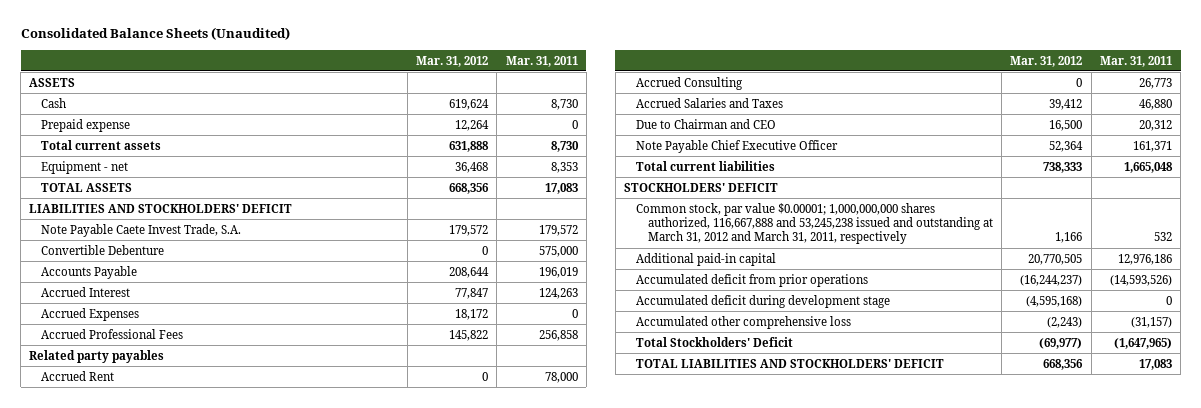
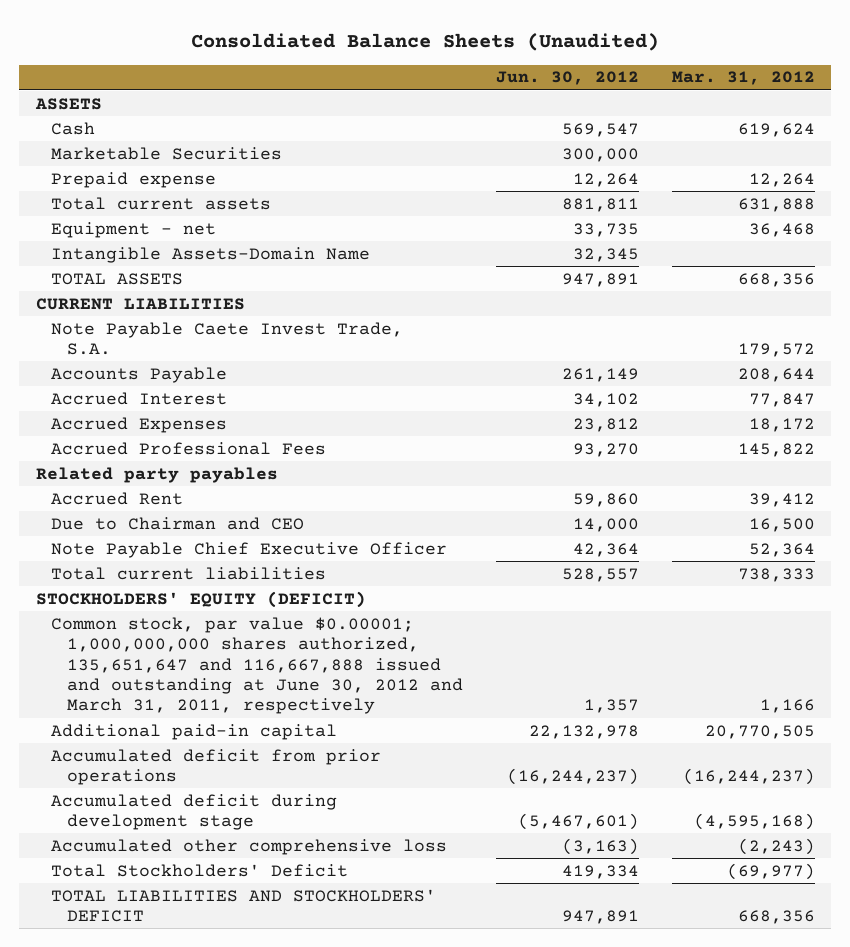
[20,27,290,41] Consolidated Balance Sheets (Unaudited) -> [191,32,660,51] Consoldiated Balance Sheets (Unaudited)
[505,55,578,67] Mar. 31, 2011 -> none
none -> [495,71,639,86] Jun. 30, 2012
none -> [51,146,283,160] Marketable Securities
none -> [51,246,371,263] Intangible Assets-Domain Name
[29,203,293,213] LIABILITIES AND STOCKHOLDERS' DEFICIT -> [35,297,245,310] CURRENT LIABILITIES
[41,244,165,255] Convertible Debenture -> none
[635,76,743,90] Accrued Consulting -> none
[635,97,783,108] Accrued Salaries and Taxes -> none
[481,371,488,381] 0 -> [748,492,815,507] 39,412
[623,182,778,192] STOCKHOLDERS' DEFICIT -> [35,590,366,608] STOCKHOLDERS' EQUITY (DEFICIT)
[635,202,993,245] Common stock, par value $0.00001; 1,000,000,000 shares authorized, 116,667,888 and 53,245,238 issued and outstanding at March 31, 2012 and March 31, 2011, respectively -> [51,616,464,715] Common stock, par value $0.00001; 1,000,000,000 shares authorized, 135,651,647 and 116,667,888 issued and outstanding at June 30, 2012 and March 31, 2011, respectively

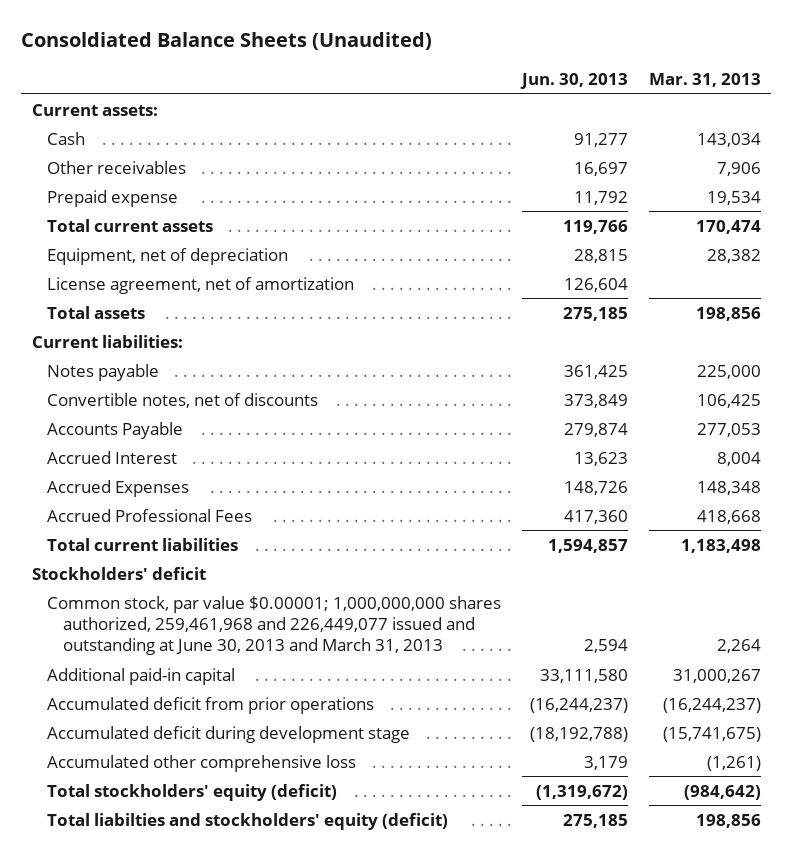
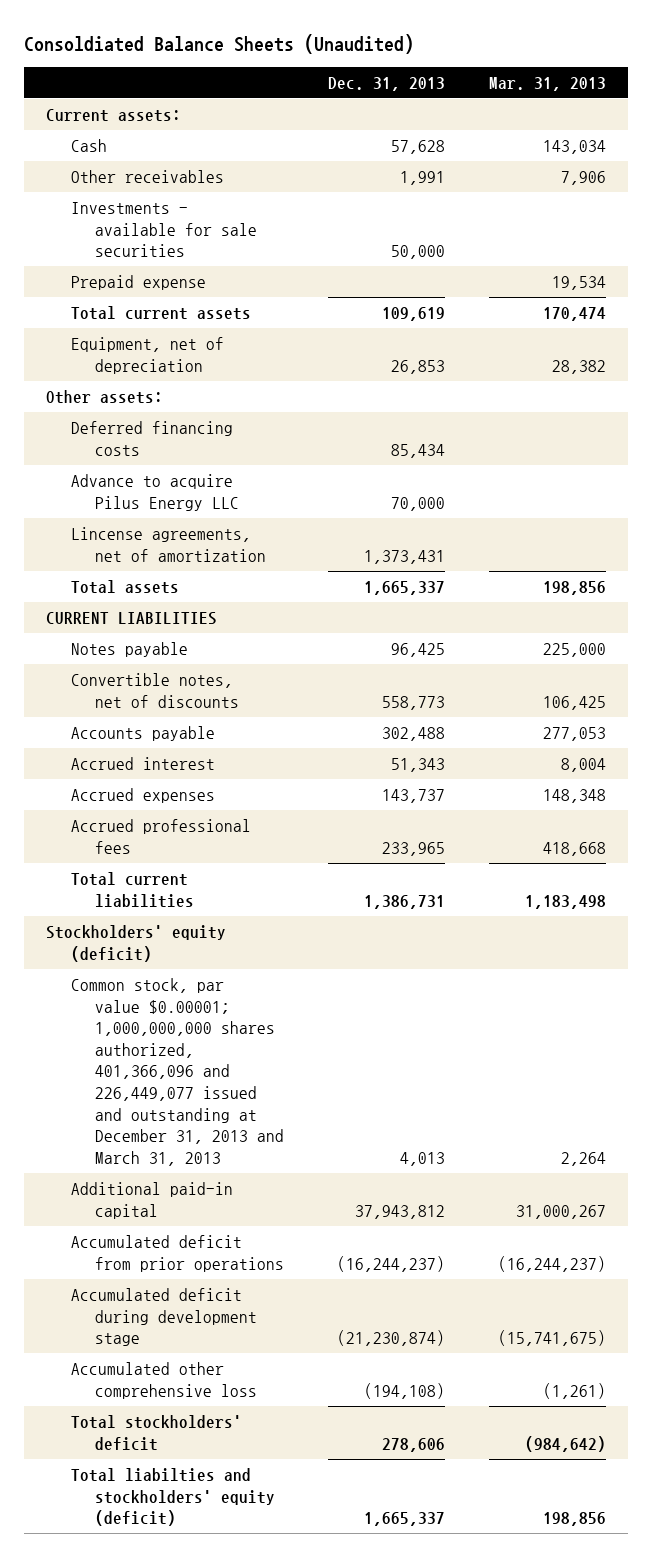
[520,72,629,89] Jun. 30, 2013 -> none
none -> [328,76,446,91] Dec. 31, 2013
none -> [70,201,258,258] Investments - available for sale securities
none -> [45,389,163,404] Other assets:
none -> [70,420,233,456] Deferred financing costs
none -> [70,473,240,511] Advance to acquire Pilus Energy LLC
[47,276,355,294] License agreement, net of amortization -> [70,526,267,562] Lincense agreements, net of amortization
[31,334,183,348] Current liabilities: -> [45,611,217,625] CURRENT LIABILITIES
[47,421,184,439] Accounts Payable -> [70,725,215,741] Accounts payable
[47,450,178,464] Accrued Interest -> [70,756,215,770] Accrued interest
[47,479,190,497] Accrued Expenses -> [70,787,215,803] Accrued expenses
[47,508,253,522] Accrued Professional Fees -> [70,818,251,854] Accrued professional fees
[31,566,206,580] Stockholders' deficit -> [45,924,226,962] Stockholders' equity (deficit)
[47,595,502,656] Common stock, par value $0.00001; 1,000,000,000 shares authorized, 259,461,968 and 226,449,077 issued and outstanding at June 30, 2013 and March 31, 2013 -> [70,977,285,1166] Common stock, par value $0.00001; 1,000,000,000 shares authorized, 401,366,096 and 226,449,077 issued and outstanding at December 31, 2013 and March 31, 2013
[47,783,338,801] Total stockholders' equity (deficit) -> [70,1414,242,1451] Total stockholders' deficit

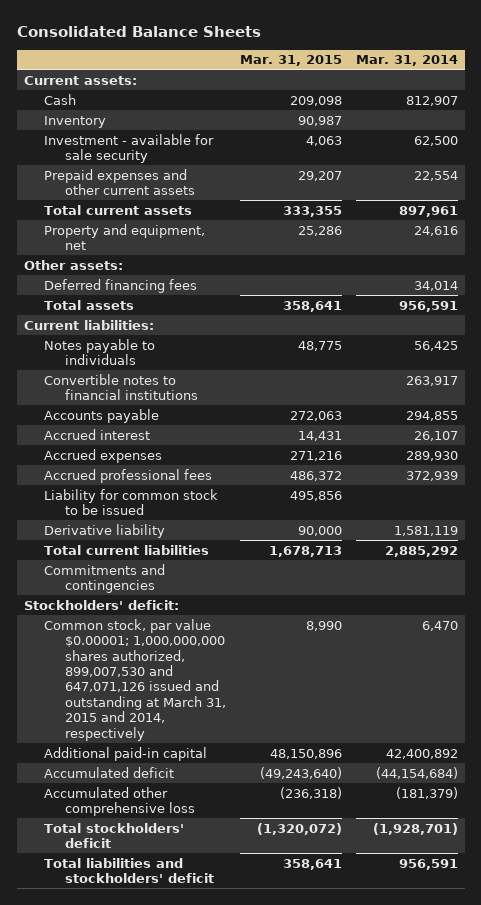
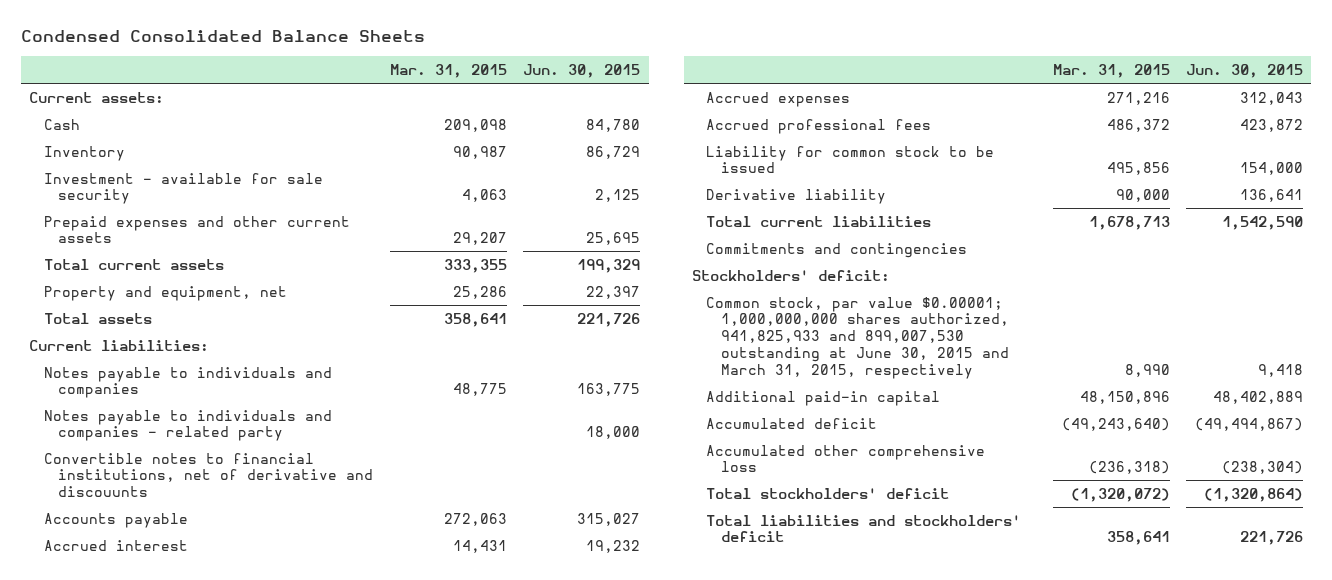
[16,25,261,37] Consolidated Balance Sheets -> [20,30,425,43] Condensed Consolidated Balance Sheets
[355,55,458,67] Mar. 31, 2014 -> none
none -> [523,64,641,79] Jun. 30, 2015
[23,259,123,270] Other assets: -> none
[44,278,198,293] Deferred financing fees -> none
[44,338,156,366] Notes payable to individuals -> [43,366,332,399] Notes payable to individuals and companies
none -> [43,409,332,442] Notes payable to individuals and companies - related party
[44,373,198,401] Convertible notes to financial institutions -> [43,452,374,498] Convertible notes to financial institutions, net of derivative and discouunts
[44,618,226,741] Common stock, par value $0.00001; 1,000,000,000 shares authorized, 899,007,530 and 647,071,126 issued and outstanding at March 31, 2015 and 2014, respectively -> [706,296,1010,379] Common stock, par value $0.00001; 1,000,000,000 shares authorized, 941,825,933 and 899,007,530 outstanding at June 30, 2015 and March 31, 2015, respectively

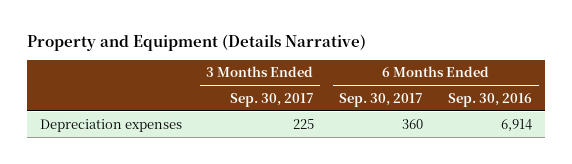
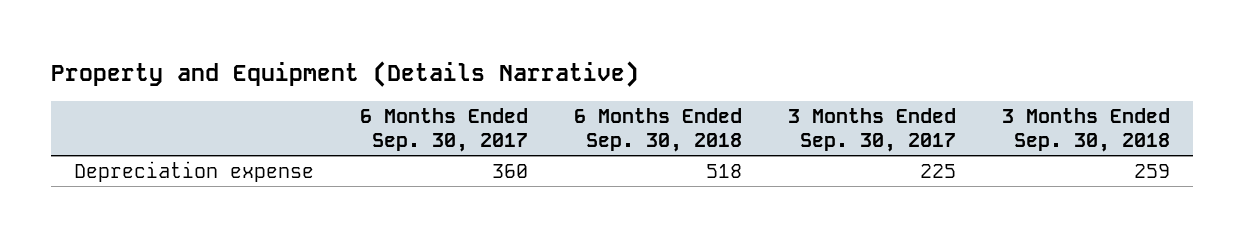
[448,92,533,107] Sep. 30, 2016 -> none
none -> [573,107,742,152] 6 Months Ended Sep. 30, 2018
none -> [1002,107,1171,152] 3 Months Ended Sep. 30, 2018
[39,119,182,133] Depreciation expenses -> [73,160,314,182] Depreciation expense

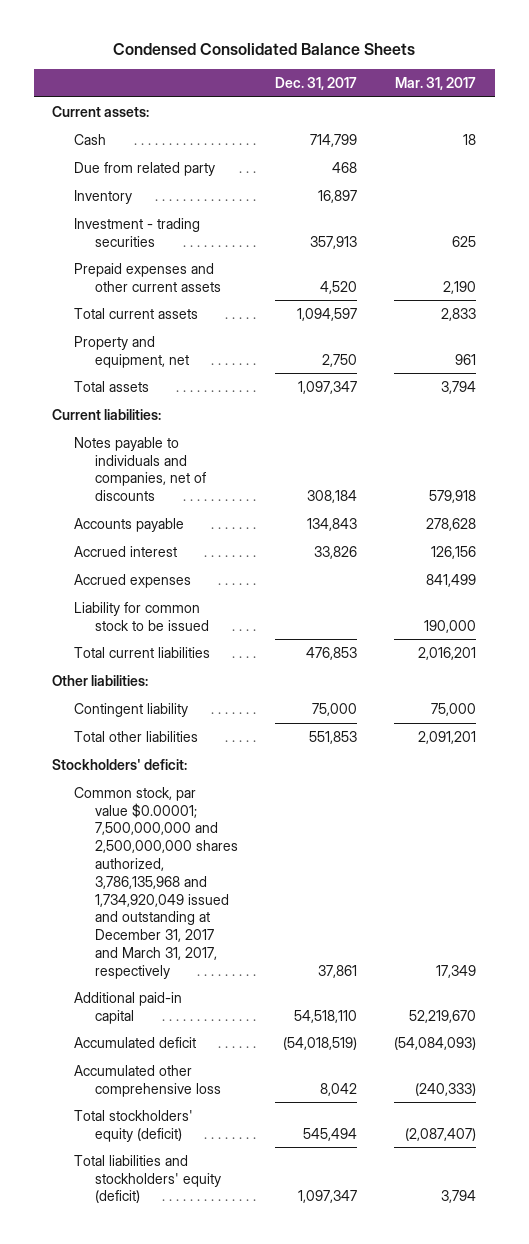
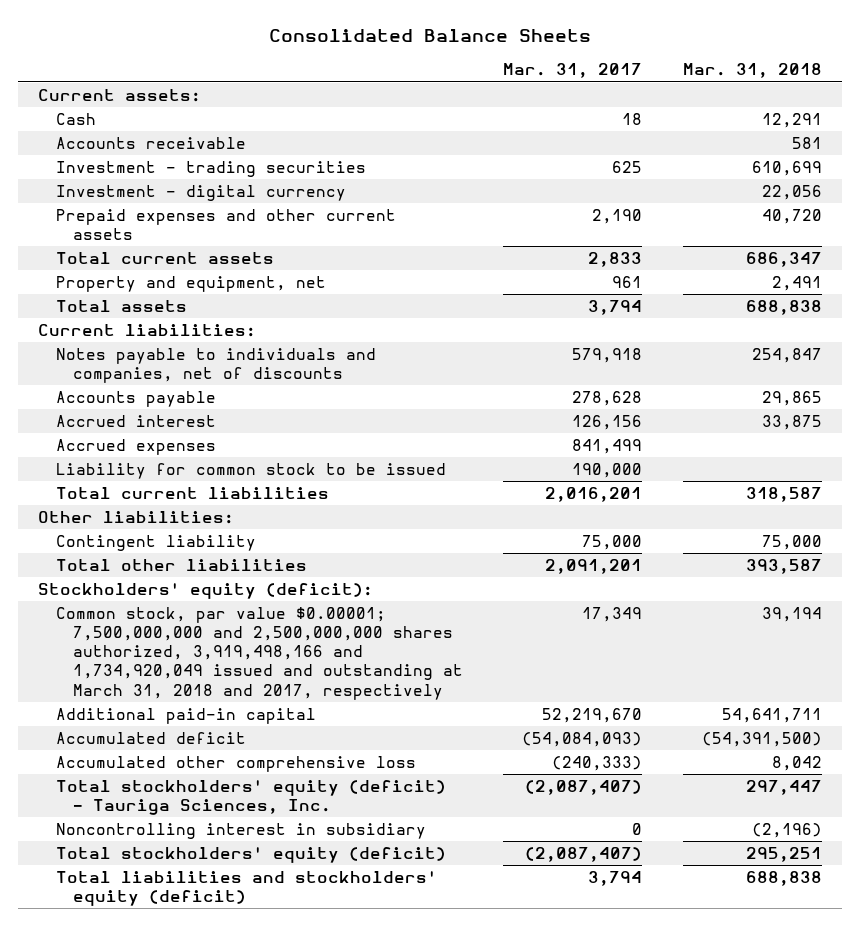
[113,43,416,56] Condensed Consolidated Balance Sheets -> [268,29,591,43] Consolidated Balance Sheets
[274,77,357,91] Dec. 31, 2017 -> none
none -> [682,63,822,79] Mar. 31, 2018
[73,161,215,176] Due from related party -> none
[73,189,132,204] Inventory -> none
none -> [55,136,246,149] Accounts receivable
none -> [55,184,346,201] Investment - digital currency
[52,758,188,770] Stockholders' deficit: -> [38,582,374,599] Stockholders' equity (deficit):
[73,786,238,979] Common stock, par value $0.00001; 7,500,000,000 and 2,500,000,000 shares authorized, 3,786,135,968 and 1,734,920,049 issued and outstanding at December 31, 2017 and March 31, 2017, respectively -> [55,606,464,700] Common stock, par value $0.00001; 7,500,000,000 and 2,500,000,000 shares authorized, 3,919,498,166 and 1,734,920,049 issued and outstanding at March 31, 2018 and 2017, respectively
none -> [55,779,446,816] Total stockholders' equity (deficit) - Tauriga Sciences, Inc.
none -> [55,822,426,839] Noncontrolling interest in subsidiary

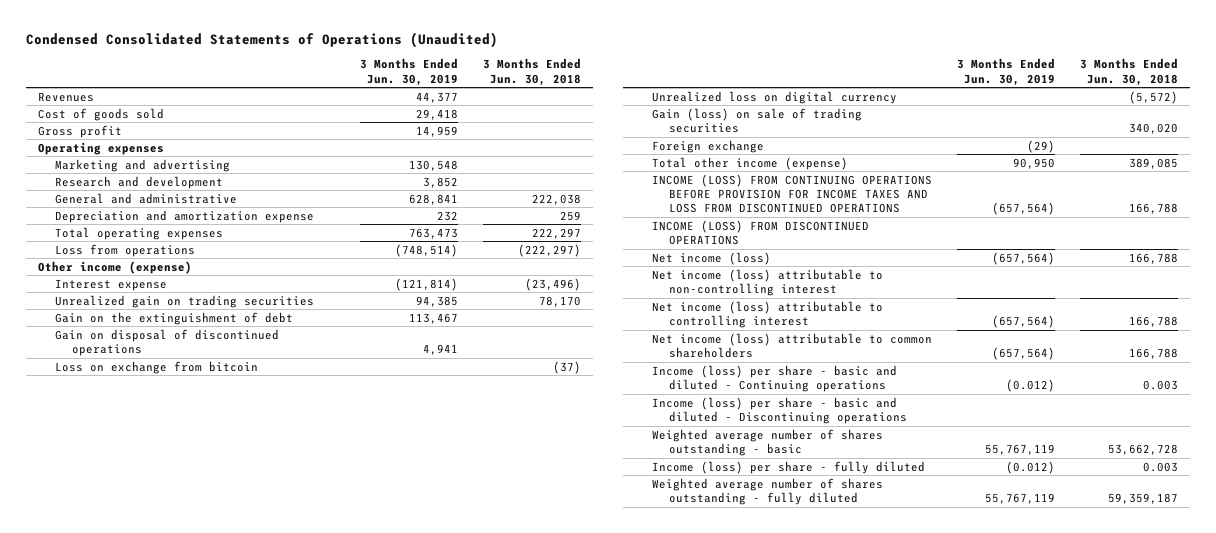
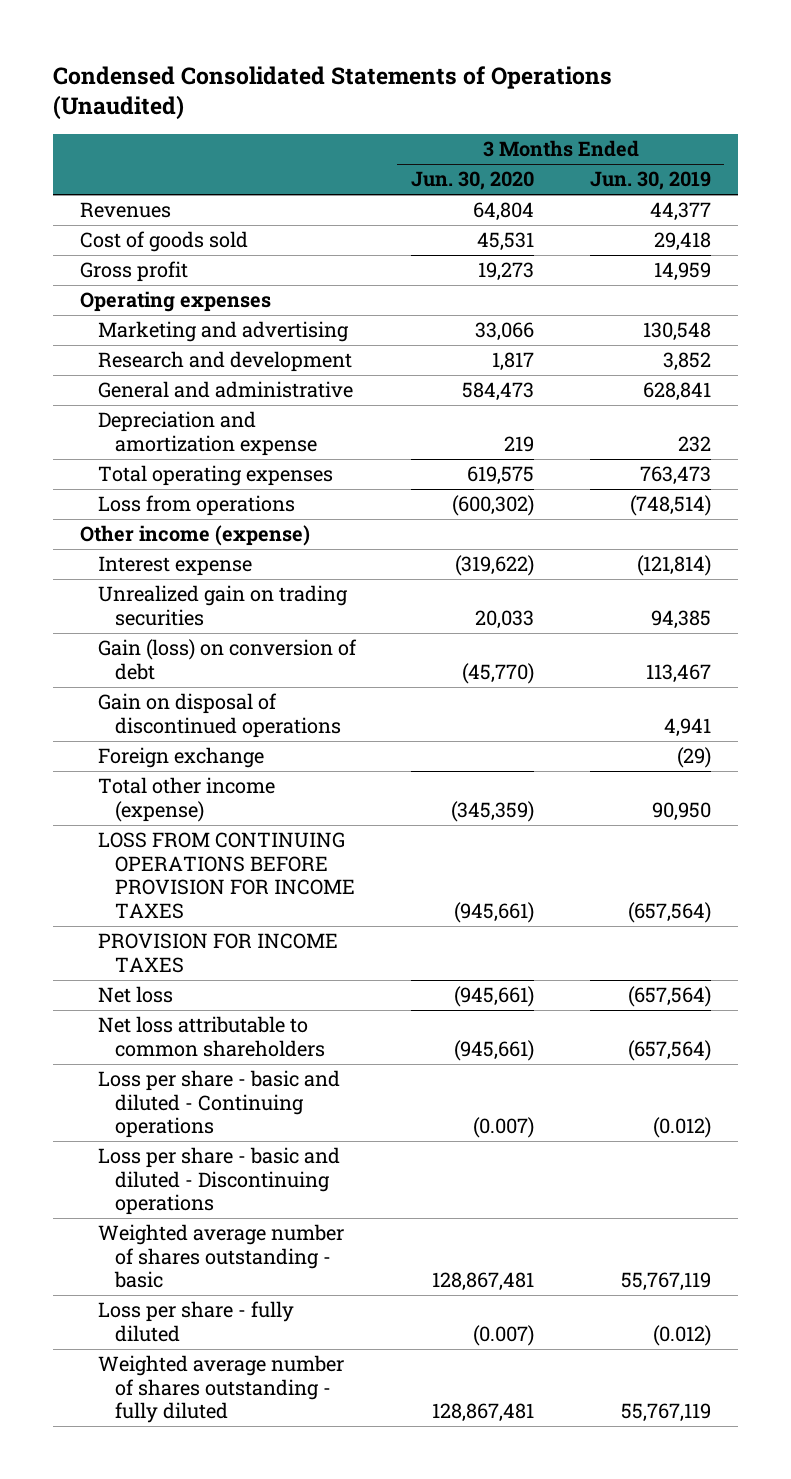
[482,58,581,86] 3 Months Ended Jun. 30, 2018 -> none
none -> [411,171,535,191] Jun. 30, 2020
[55,311,294,325] Gain on the extinguishment of debt -> [97,639,357,680] Gain (loss) on conversion of debt
[55,360,259,374] Loss on exchange from bitcoin -> none
[652,90,898,104] Unrealized loss on digital currency -> none
[652,107,863,134] Gain (loss) on sale of trading securities -> none
[652,219,870,246] INCOME (LOSS) FROM DISCONTINUED OPERATIONS -> none
[652,251,772,265] Net income (loss) -> none
[652,268,884,297] Net income (loss) attributable to non-controlling interest -> none
[652,173,933,214] INCOME (LOSS) FROM CONTINUING OPERATIONS BEFORE PROVISION FOR INCOME TAXES AND LOSS FROM DISCONTINUED OPERATIONS -> [97,832,356,919] LOSS FROM CONTINUING OPERATIONS BEFORE PROVISION FOR INCOME TAXES
none -> [97,933,338,973] PROVISION FOR INCOME TAXES
[652,300,884,329] Net income (loss) attributable to controlling interest -> [97,986,173,1004] Net loss
[652,332,933,359] Net income (loss) attributable to common shareholders -> [97,1016,326,1057] Net loss attributable to common shareholders
[652,364,898,393] Income (loss) per share - basic and diluted - Continuing operations -> [97,1070,340,1139] Loss per share - basic and diluted - Continuing operations
[652,396,908,425] Income (loss) per share - basic and diluted - Discontinuing operations -> [97,1147,340,1216] Loss per share - basic and diluted - Discontinuing operations
[652,460,926,474] Income (loss) per share - fully diluted -> [97,1301,294,1342] Loss per share - fully diluted

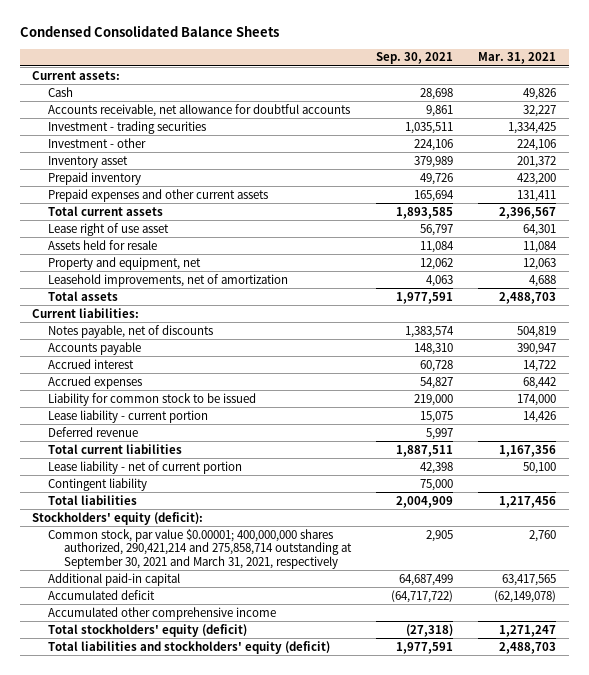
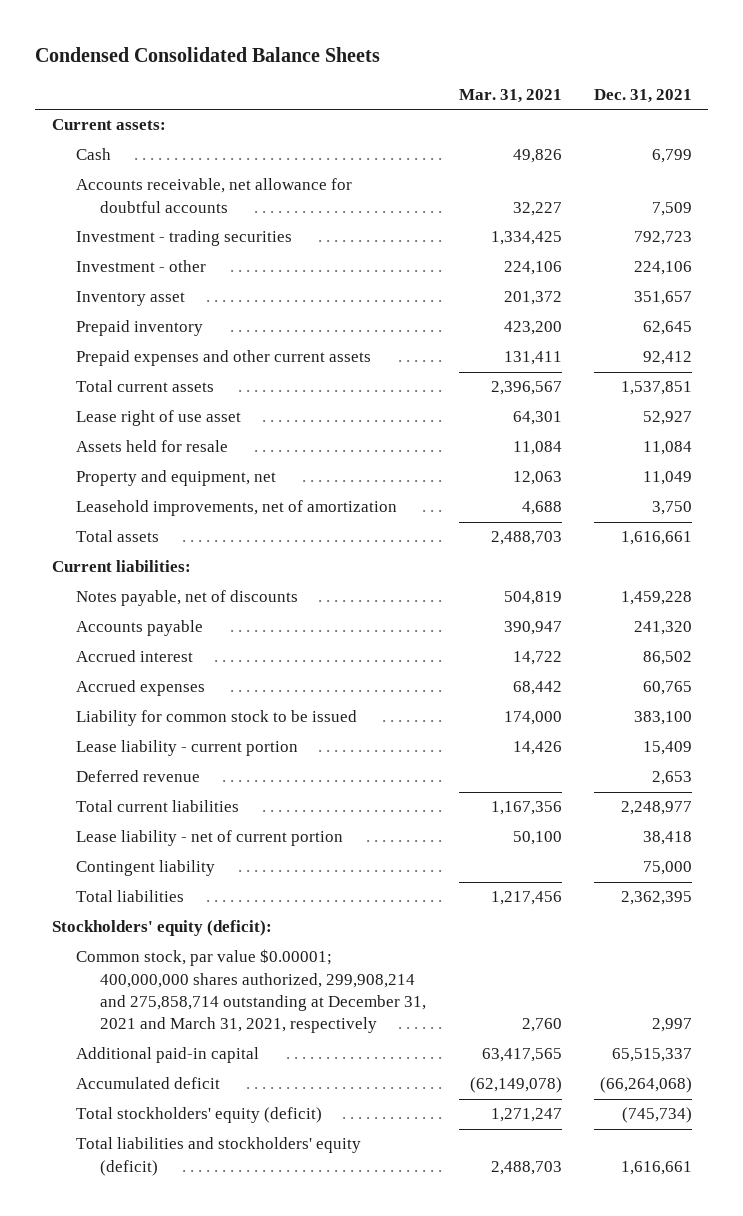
[376,52,454,65] Sep. 30, 2021 -> none
none -> [593,88,692,103] Dec. 31, 2021
[48,528,352,569] Common stock, par value $0.00001; 400,000,000 shares authorized, 290,421,214 and 275,858,714 outstanding at September 30, 2021 and March 31, 2021, respectively -> [75,949,427,1034] Common stock, par value $0.00001; 400,000,000 shares authorized, 299,908,214 and 275,858,714 outstanding at December 31, 2021 and March 31, 2021, respectively
[48,606,277,620] Accumulated other comprehensive income -> none

